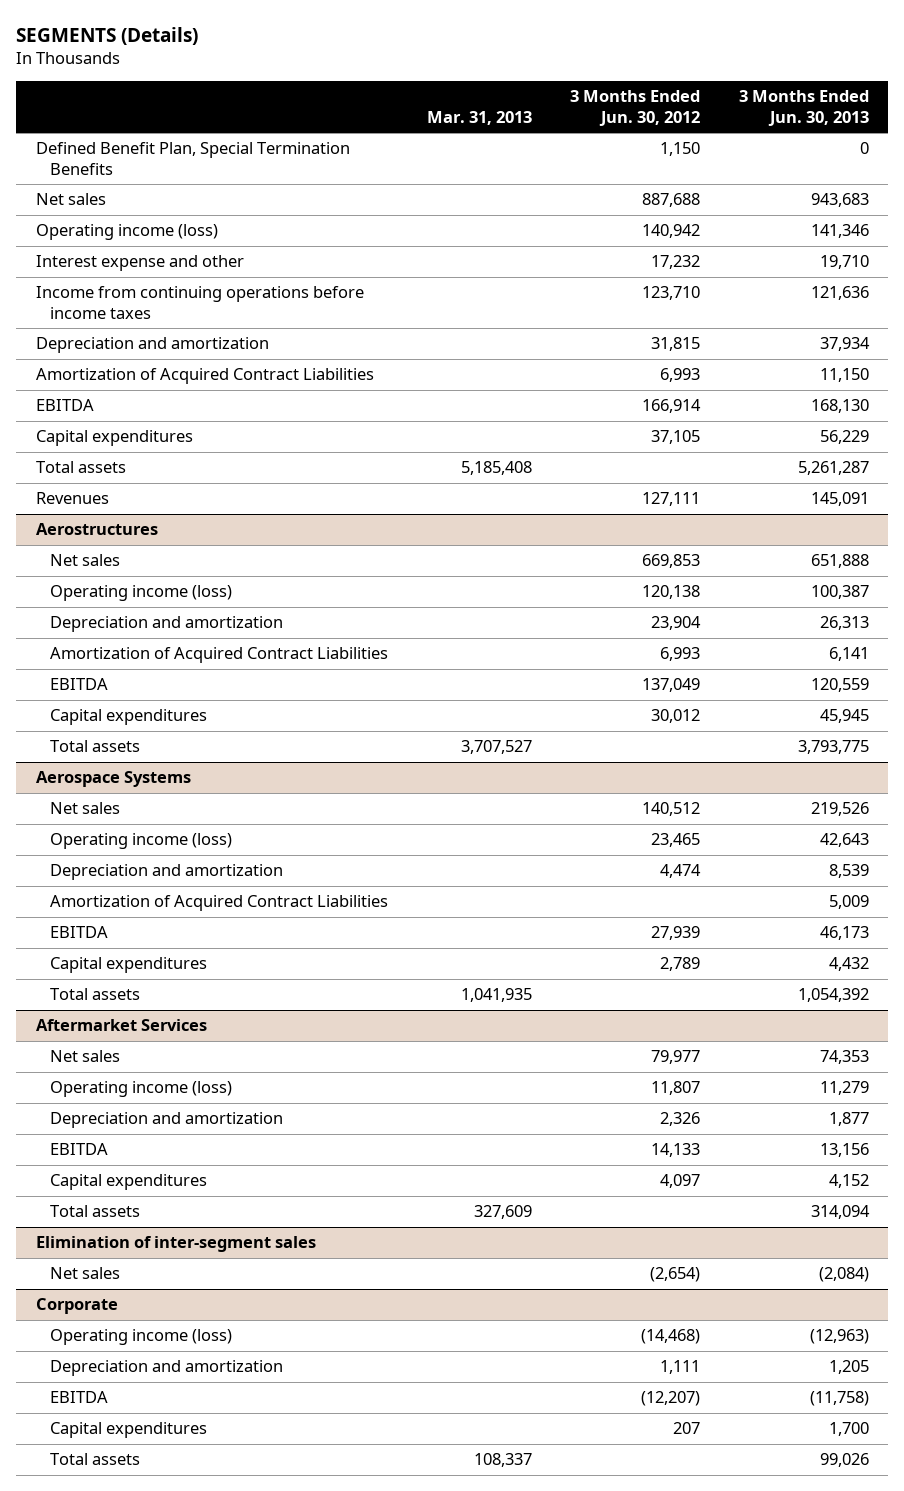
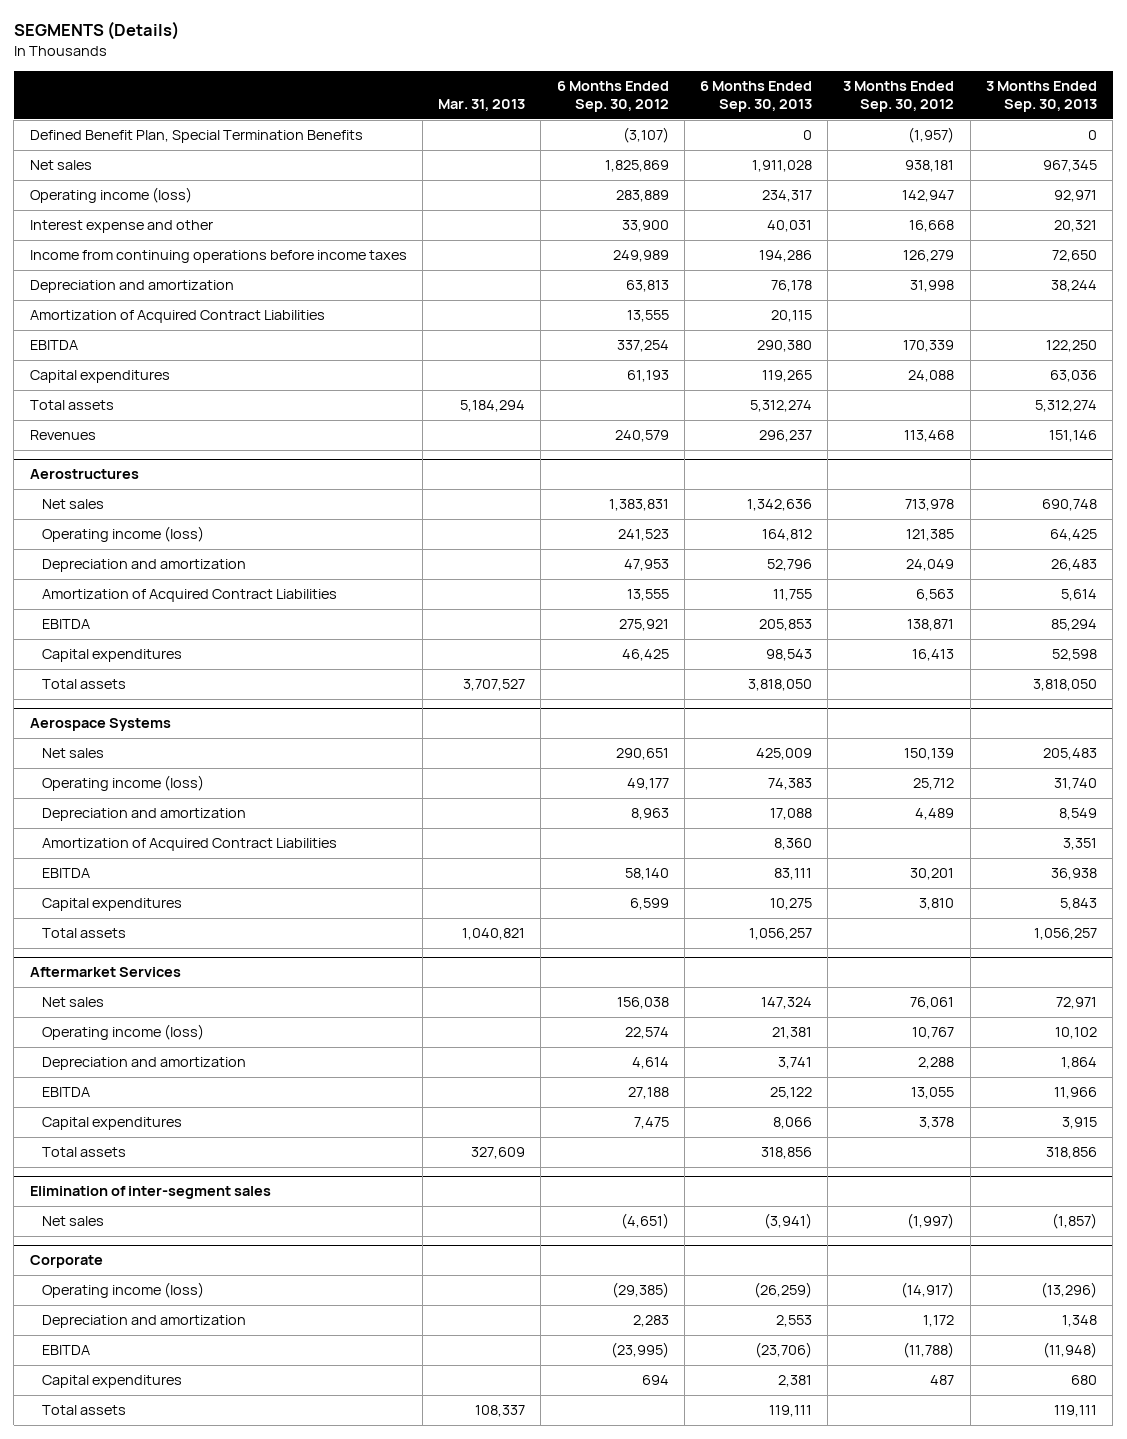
[570,90,701,126] 3 Months Ended Jun. 30, 2012 -> none
[738,90,869,126] 3 Months Ended Jun. 30, 2013 -> none
none -> [556,80,669,113] 6 Months Ended Sep. 30, 2012
none -> [699,80,812,113] 6 Months Ended Sep. 30, 2013
none -> [843,80,955,113] 3 Months Ended Sep. 30, 2012
none -> [985,80,1097,113] 3 Months Ended Sep. 30, 2013
[460,461,532,476] 5,185,408 -> [460,400,526,413] 5,184,294
[460,988,532,1003] 1,041,935 -> [462,928,526,941] 1,040,821

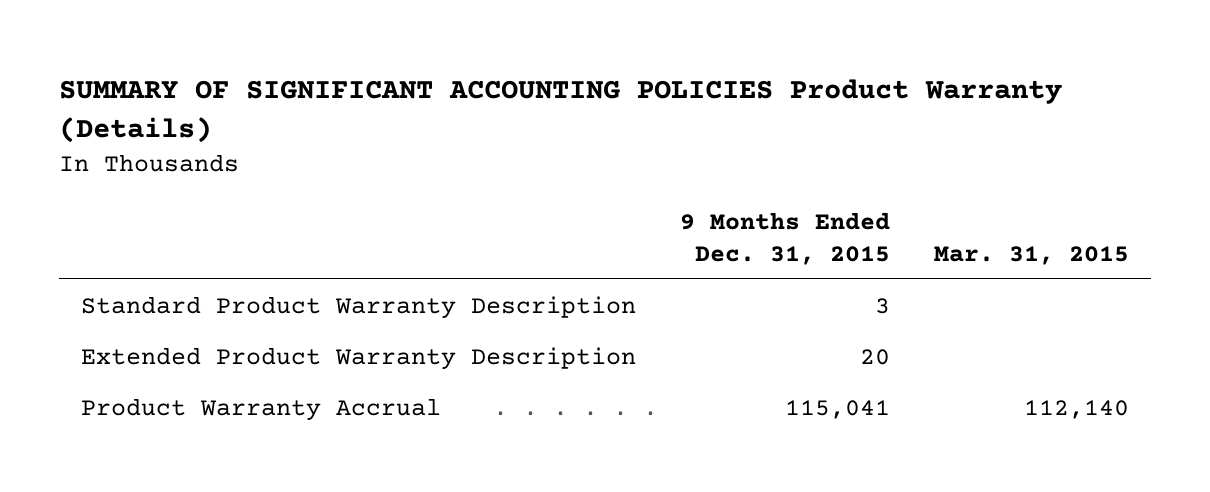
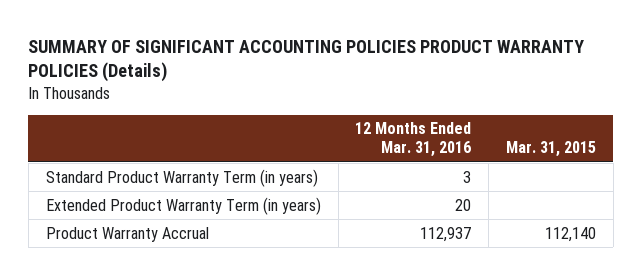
[58,78,1062,143] SUMMARY OF SIGNIFICANT ACCOUNTING POLICIES Product Warranty (Details) -> [28,39,585,83] SUMMARY OF SIGNIFICANT ACCOUNTING POLICIES PRODUCT WARRANTY POLICIES (Details)
[679,211,890,265] 9 Months Ended Dec. 31, 2015 -> none
none -> [355,122,472,158] 12 Months Ended Mar. 31, 2016
[80,295,636,319] Standard Product Warranty Description -> [45,168,318,187] Standard Product Warranty Term (in years)
[80,346,636,370] Extended Product Warranty Description -> [45,196,321,215] Extended Product Warranty Term (in years)

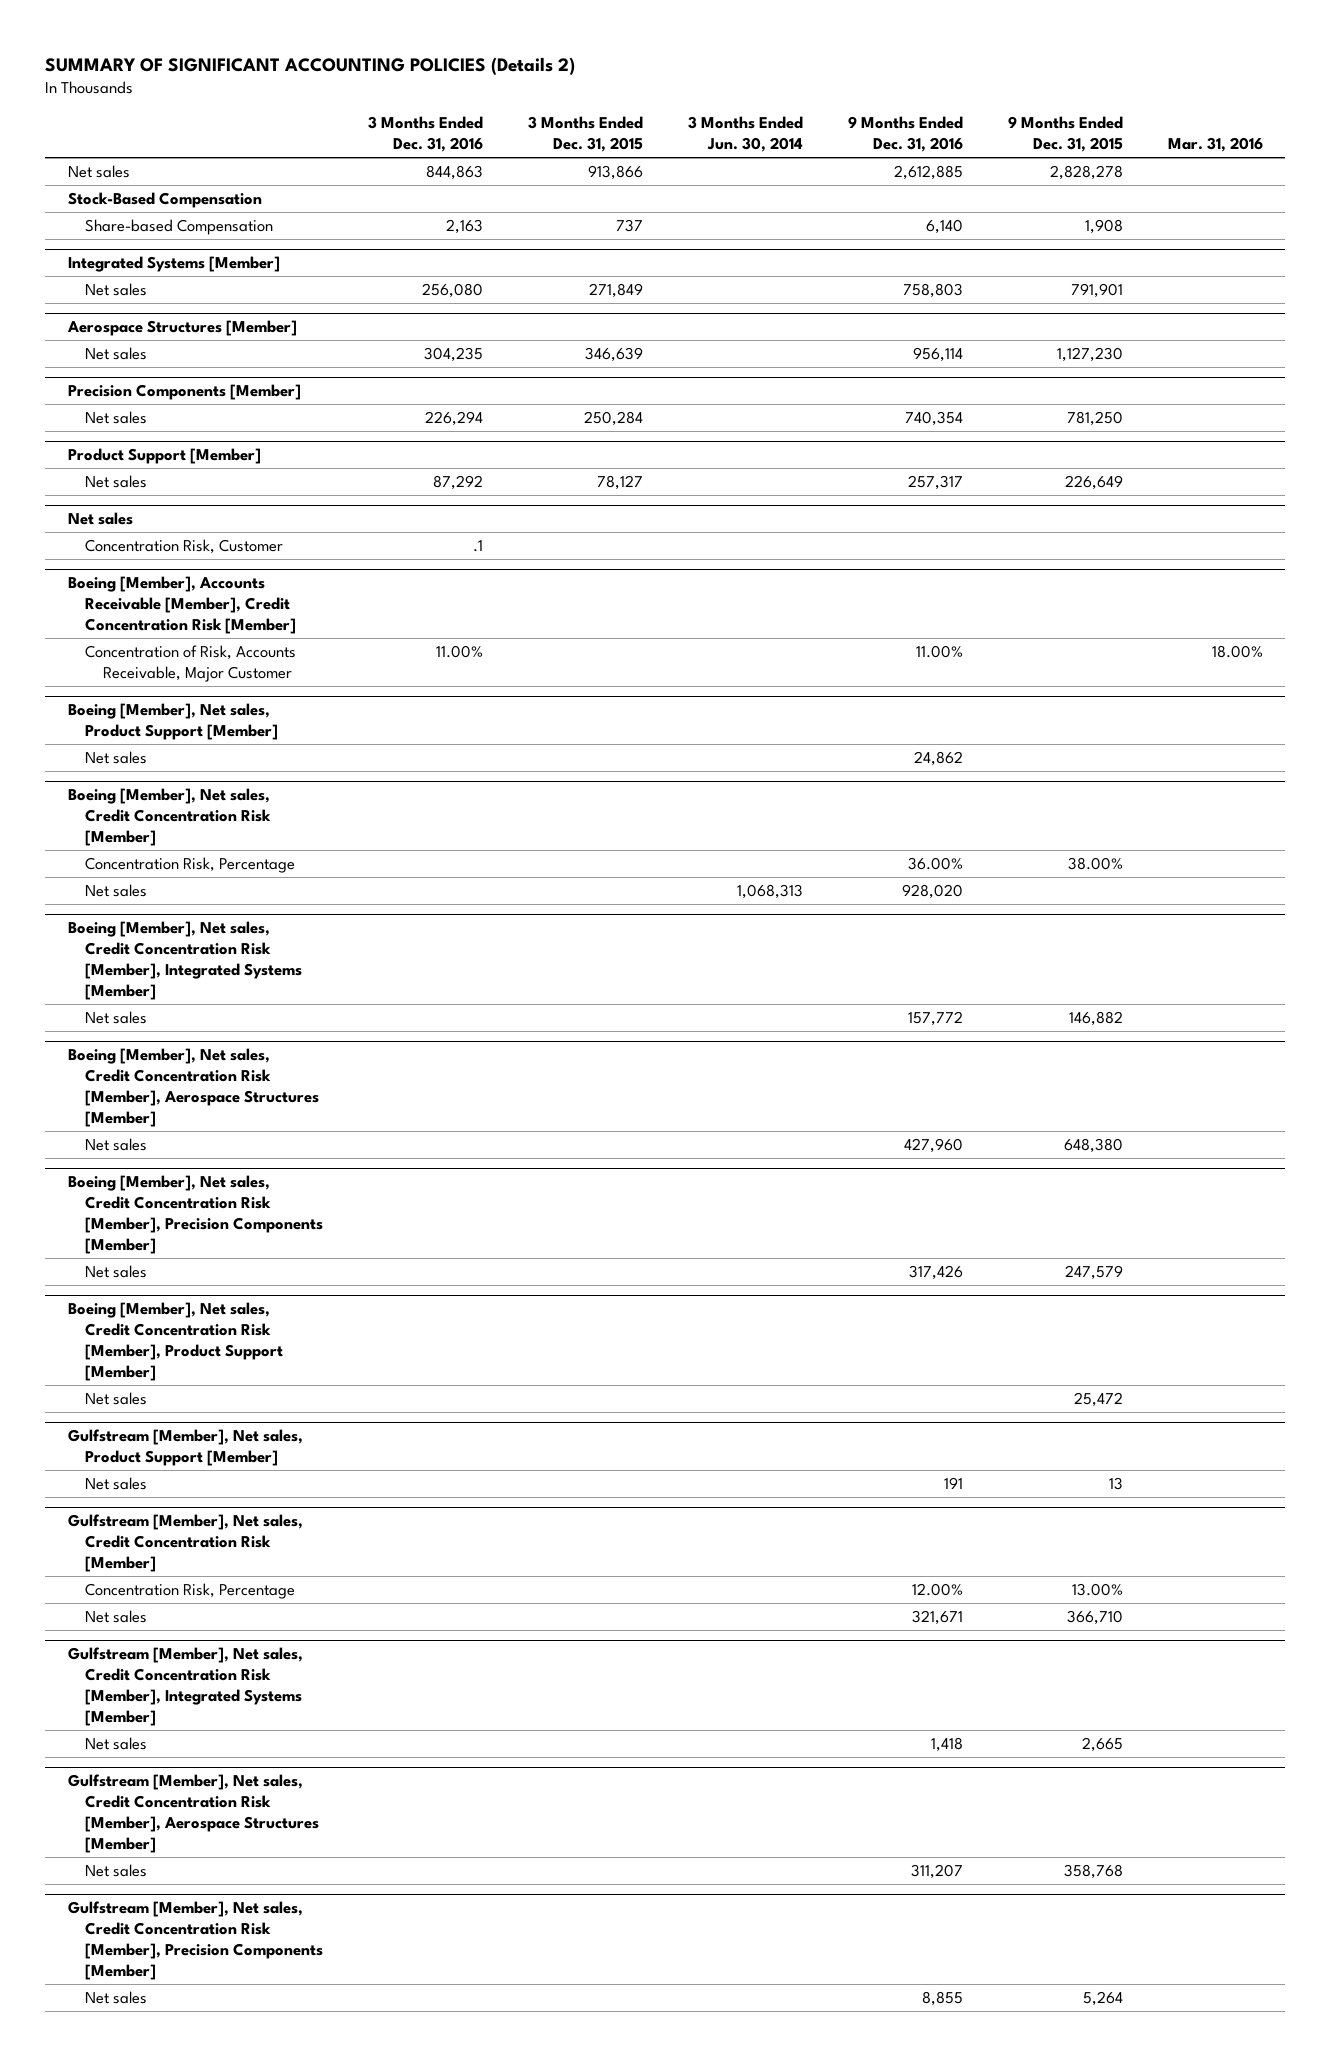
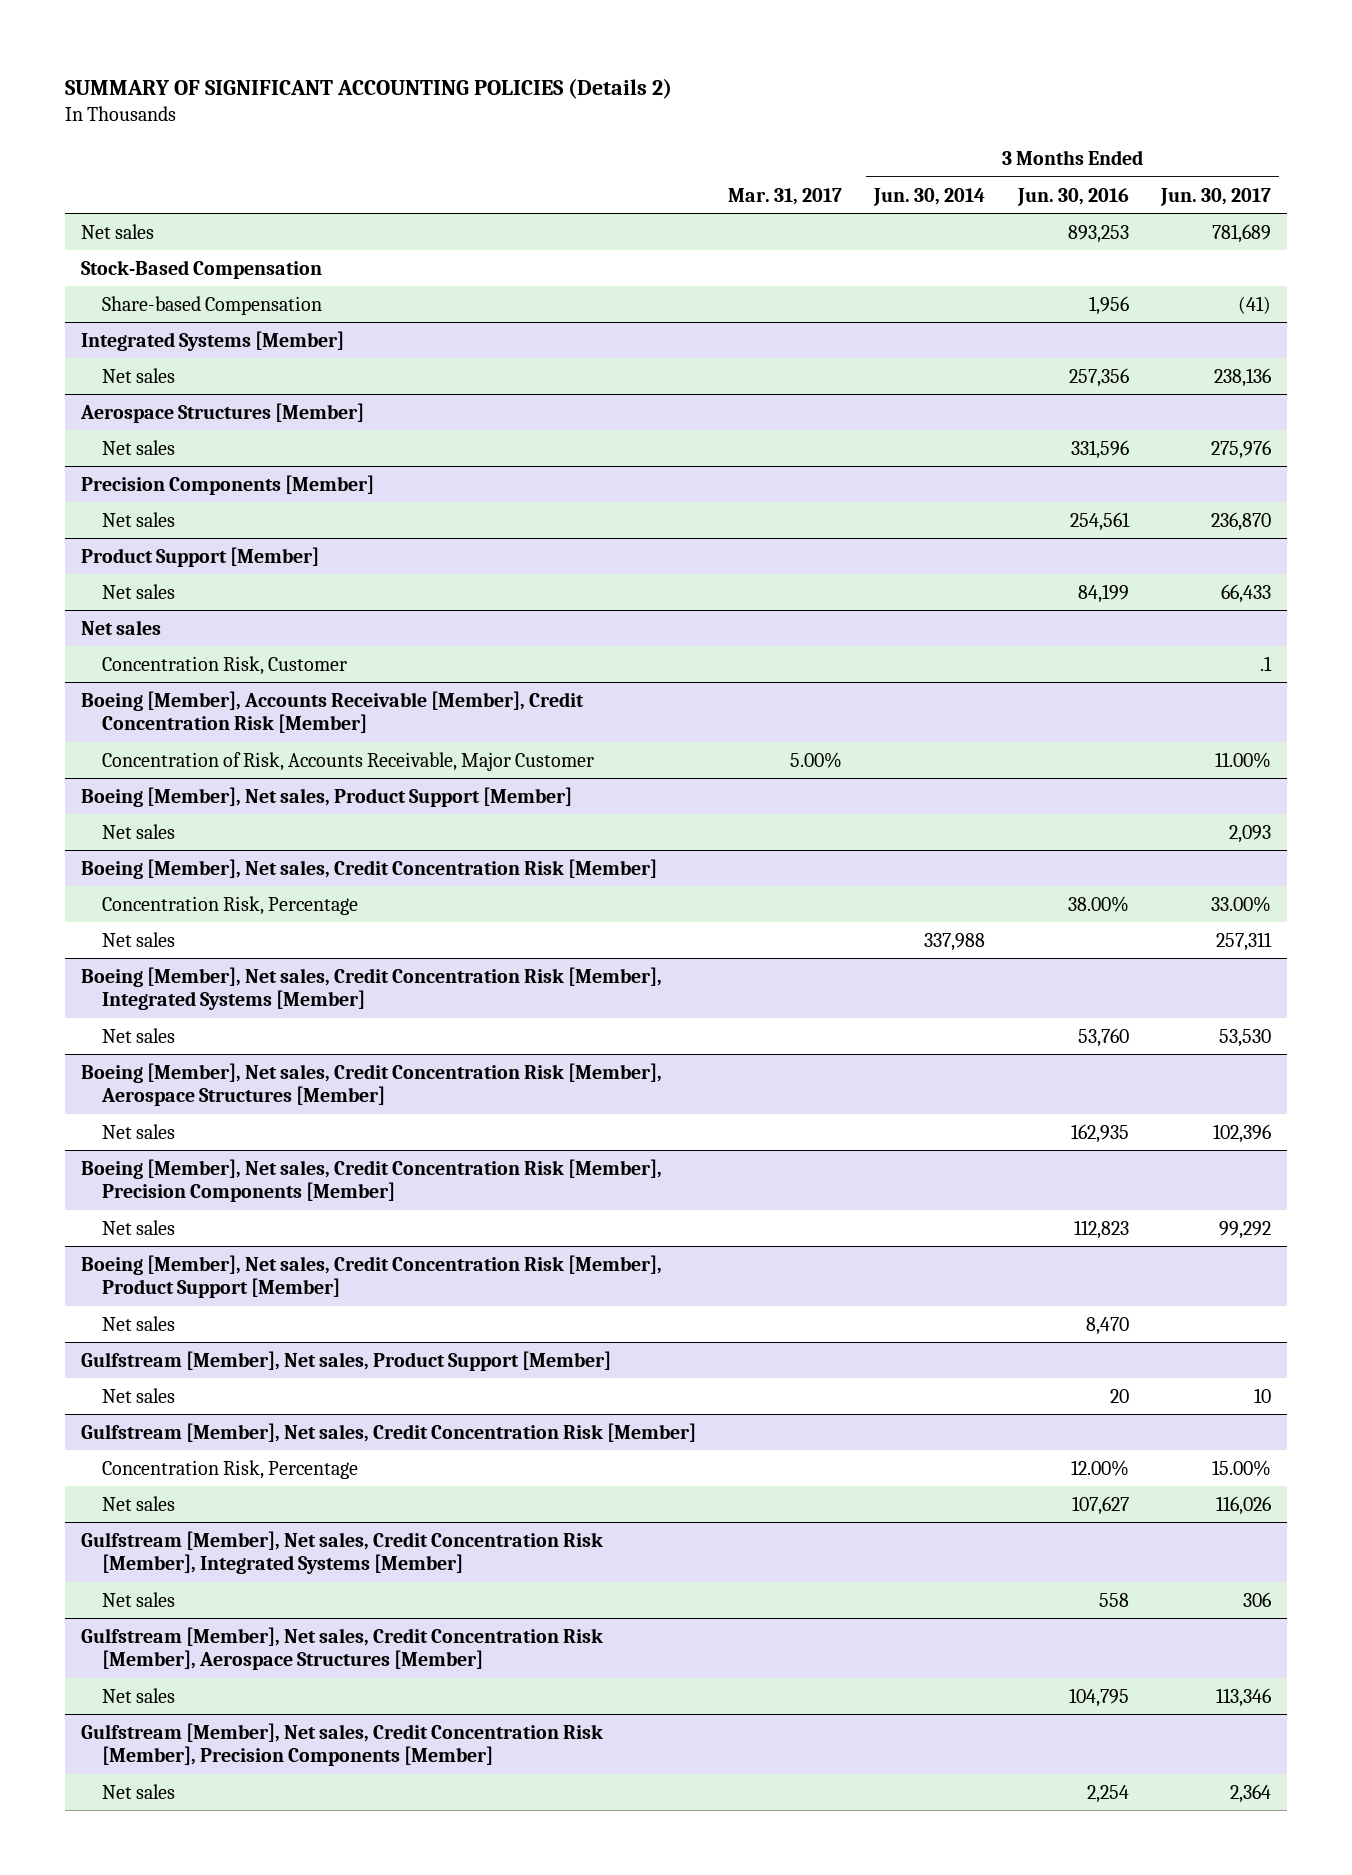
[368,116,484,153] 3 Months Ended Dec. 31, 2016 -> none
[527,116,643,153] 3 Months Ended Dec. 31, 2015 -> none
[847,116,963,153] 9 Months Ended Dec. 31, 2016 -> none
[1007,116,1123,153] 9 Months Ended Dec. 31, 2015 -> none
[1167,137,1263,153] Mar. 31, 2016 -> none
none -> [728,187,843,205] Mar. 31, 2017
none -> [1016,187,1129,206] Jun. 30, 2016
none -> [1159,187,1271,206] Jun. 30, 2017
[736,883,803,899] 1,068,313 -> [924,932,986,951] 337,988

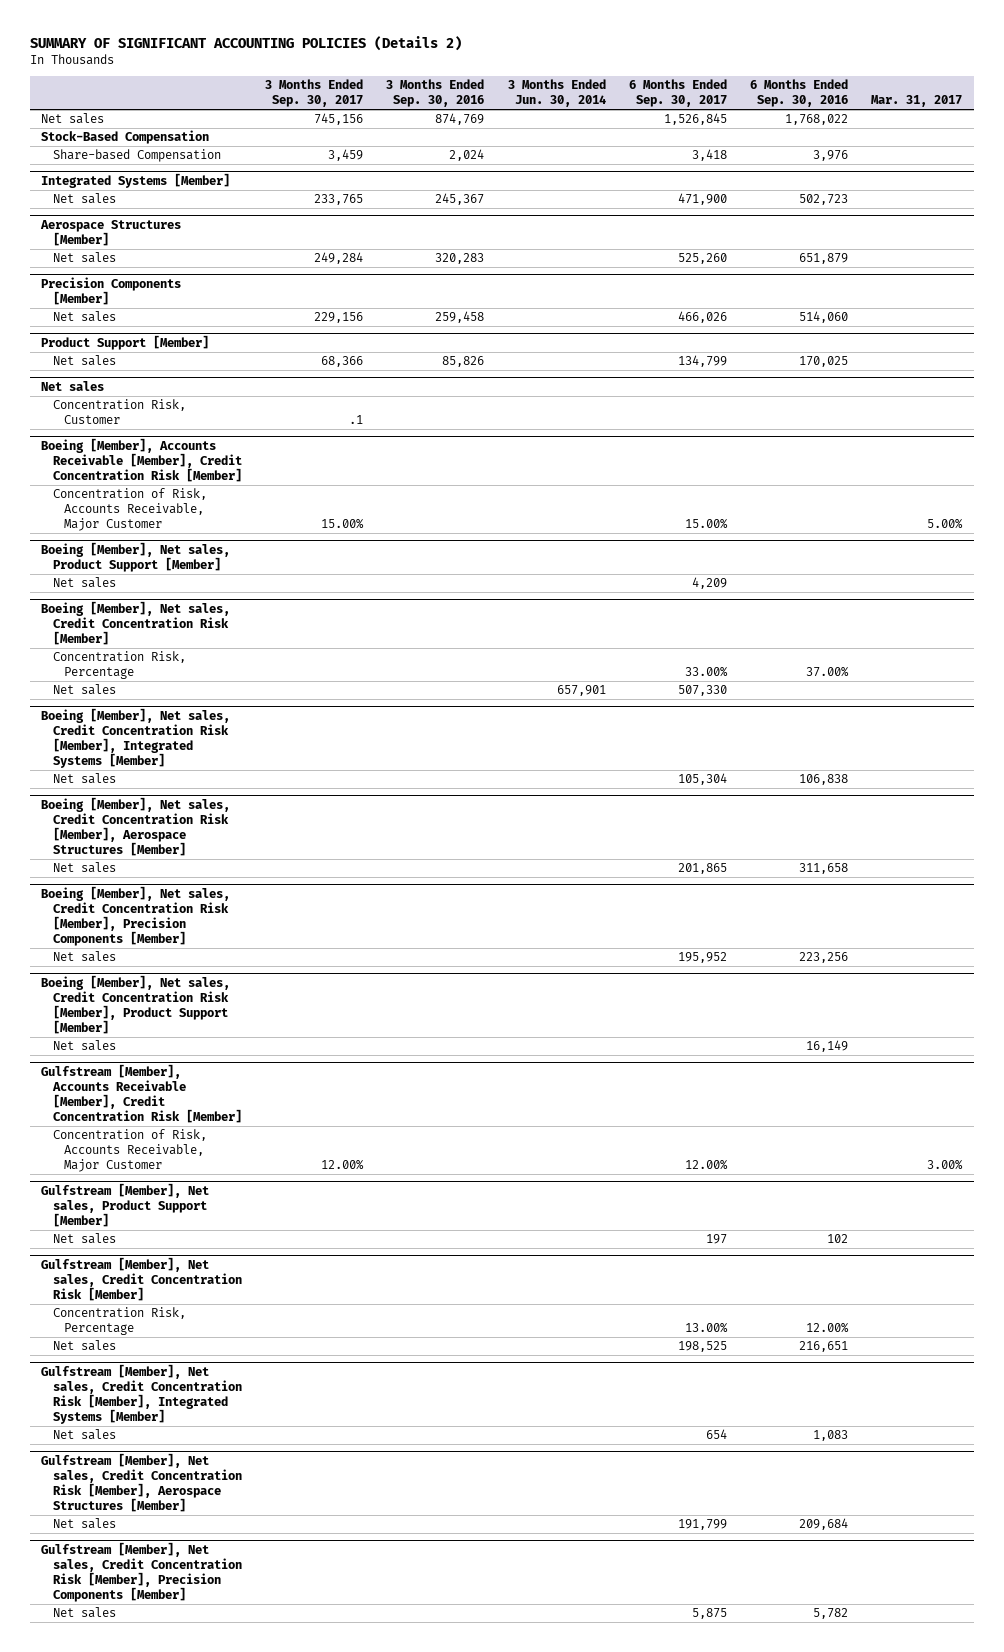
[1016,187,1129,206] Jun. 30, 2016 -> none
[1159,187,1271,206] Jun. 30, 2017 -> none
none -> [265,79,364,108] 3 Months Ended Sep. 30, 2017
none -> [386,79,485,108] 3 Months Ended Sep. 30, 2016
none -> [628,79,727,108] 6 Months Ended Sep. 30, 2017
none -> [750,79,849,108] 6 Months Ended Sep. 30, 2016
[924,932,986,951] 337,988 -> [556,685,606,697] 657,901
none -> [41,1063,242,1124] Gulfstream [Member], Accounts Receivable [Member], Credit Concentration Risk [Member]
none -> [52,1129,207,1173] Concentration of Risk, Accounts Receivable, Major Customer

